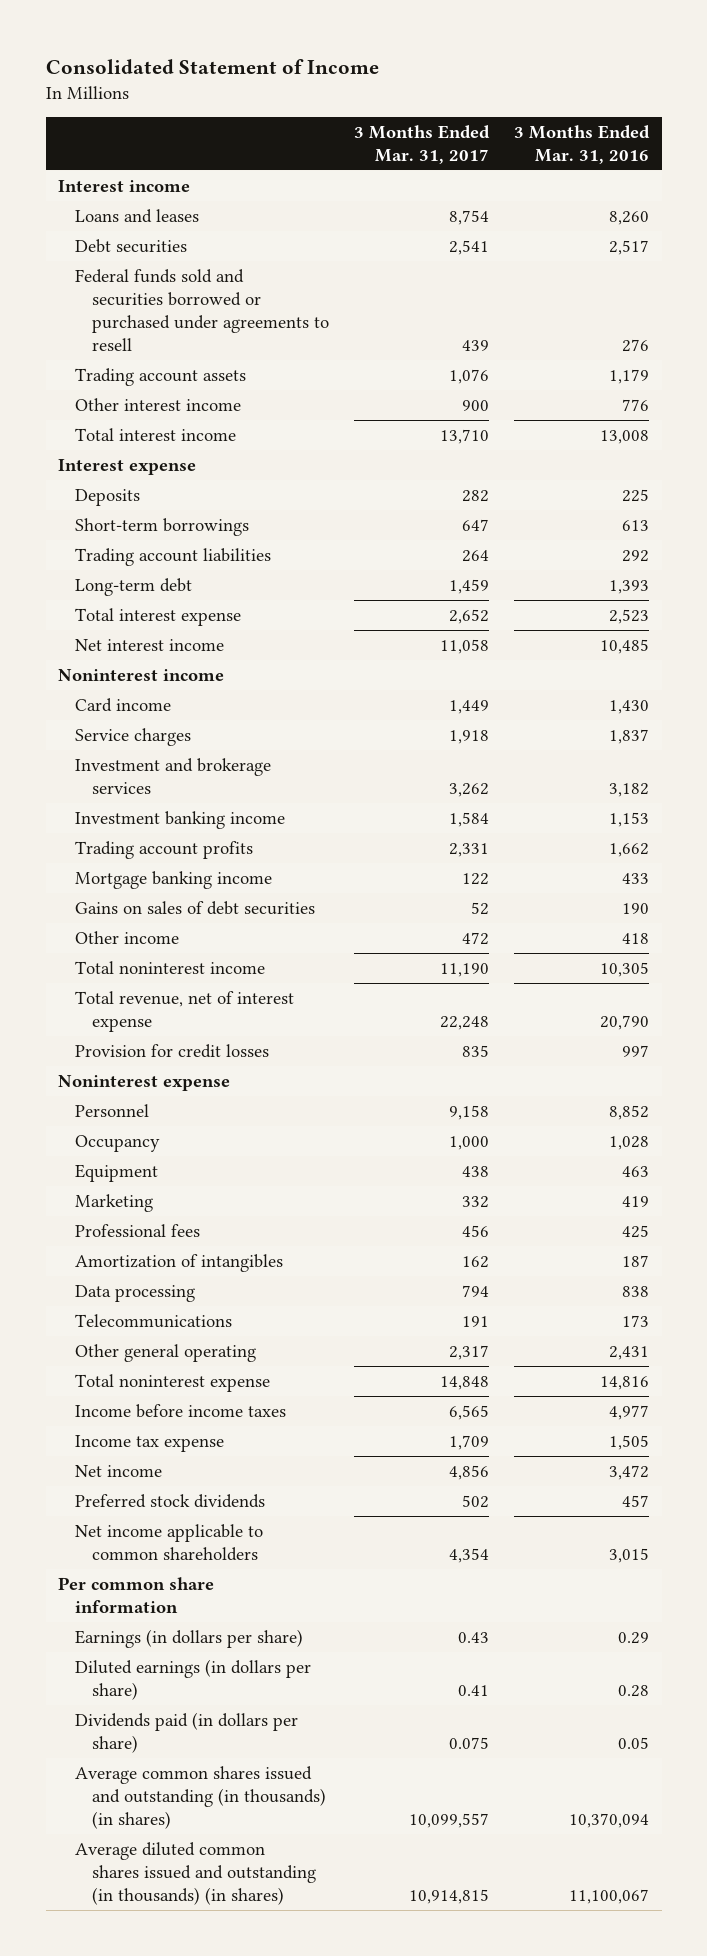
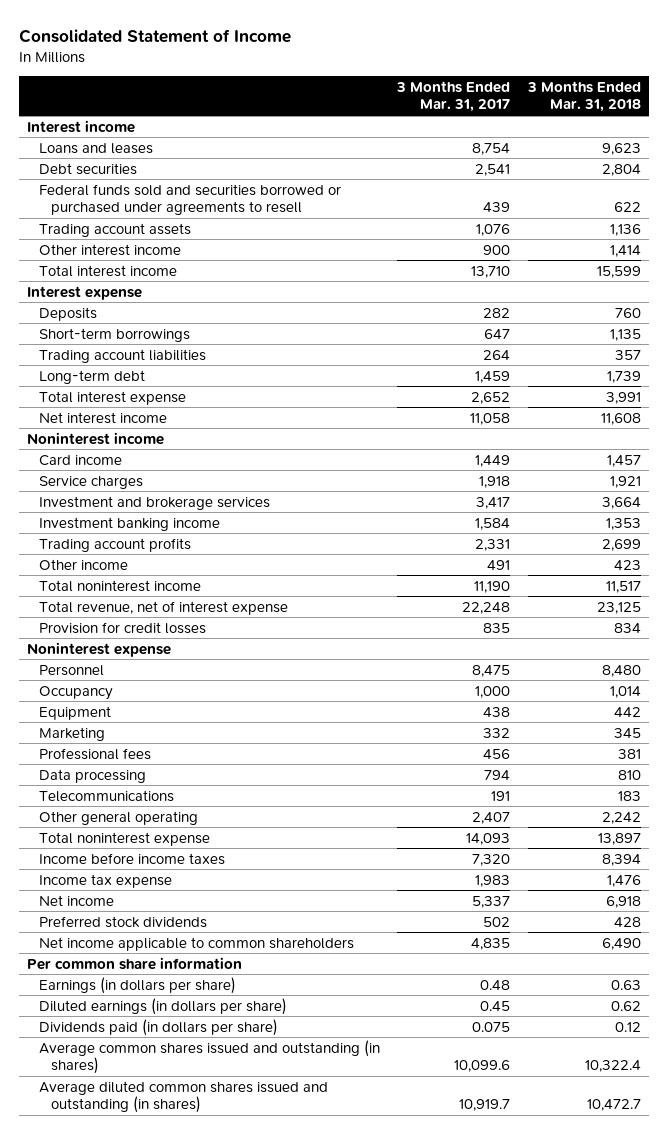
[513,125,650,165] 3 Months Ended Mar. 31, 2016 -> none
none -> [526,81,641,113] 3 Months Ended Mar. 31, 2018
[448,782,489,797] 3,262 -> [476,496,511,509] 3,417
[74,870,272,889] Mortgage banking income -> none
[74,900,315,915] Gains on sales of debt securities -> none
[461,931,489,945] 472 -> [487,559,511,570] 491
[448,1104,489,1120] 9,158 -> [472,664,511,677] 8,475
[74,1253,283,1272] Amortization of intangibles -> none
[448,1344,489,1360] 2,317 -> [472,811,511,824] 2,407
[439,1375,489,1390] 14,848 -> [466,832,511,845] 14,093
[448,1404,489,1420] 6,565 -> [472,853,511,866] 7,320
[448,1434,489,1450] 1,709 -> [475,874,511,887] 1,983
[448,1464,489,1480] 4,856 -> [472,895,511,908] 5,337
[448,1547,489,1563] 4,354 -> [471,937,511,950] 4,835
[457,1631,489,1643] 0.43 -> [480,979,511,990] 0.48
[457,1684,489,1696] 0.41 -> [480,1000,511,1011] 0.45
[74,1765,326,1829] Average common shares issued and outstanding (in thousands) (in shares) -> [39,1039,381,1074] Average common shares issued and outstanding (in shares)
[408,1812,489,1828] 10,099,557 -> [454,1059,511,1072] 10,099.6
[74,1841,316,1905] Average diluted common shares issued and outstanding (in thousands) (in shares) -> [39,1080,329,1113] Average diluted common shares issued and outstanding (in shares)
[408,1888,489,1904] 10,914,815 -> [459,1098,511,1111] 10,919.7

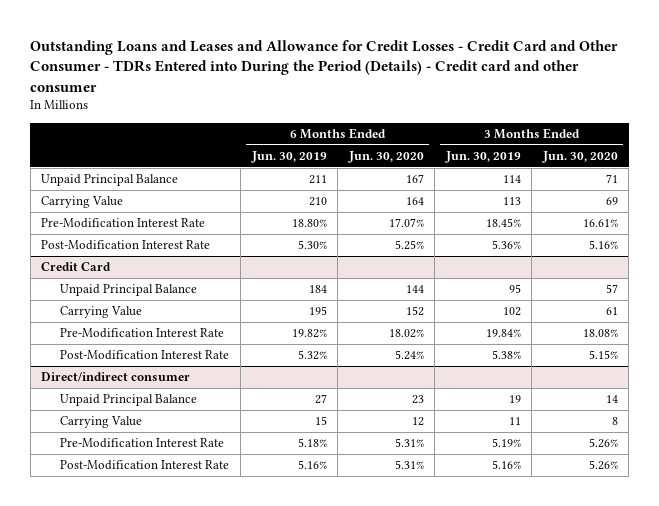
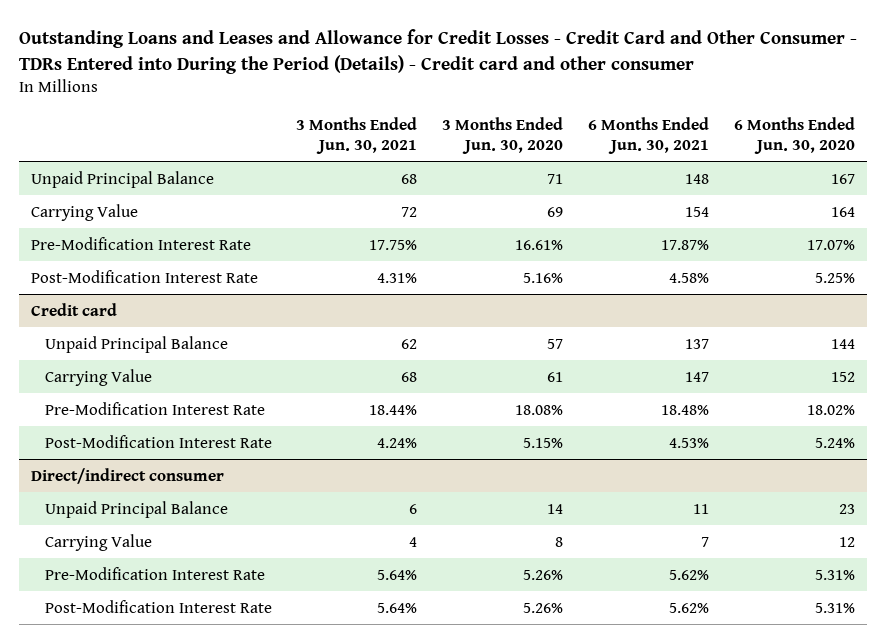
[250,150,327,163] Jun. 30, 2019 -> none
[444,150,521,163] Jun. 30, 2019 -> none
none -> [296,116,418,154] 3 Months Ended Jun. 30, 2021
none -> [587,116,709,154] 6 Months Ended Jun. 30, 2021
[41,262,112,272] Credit Card -> [31,302,118,316] Credit card

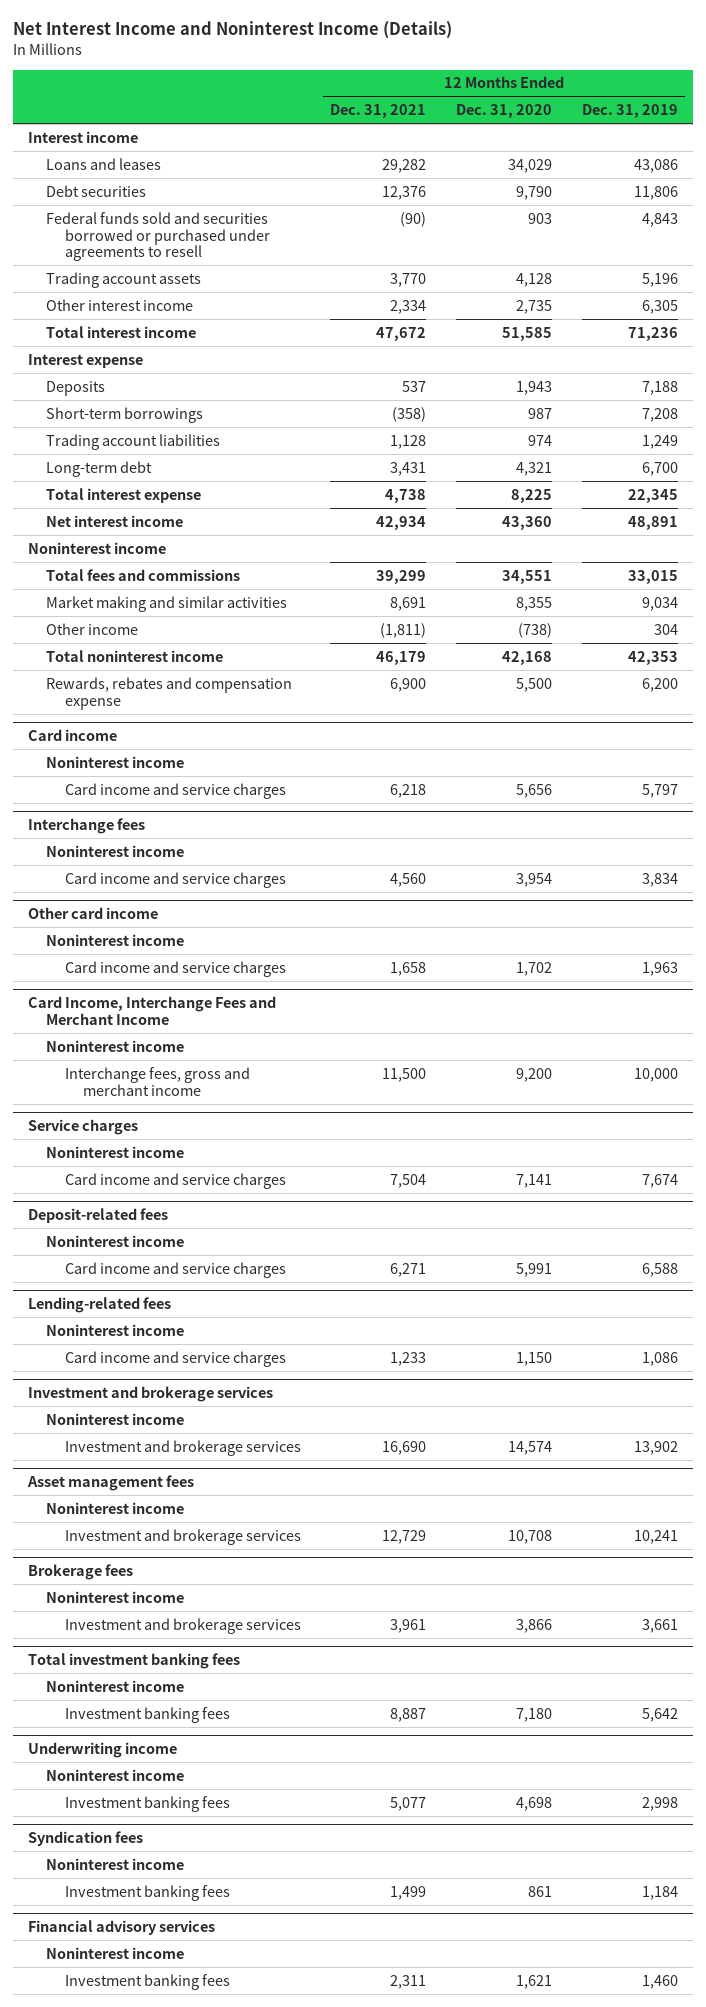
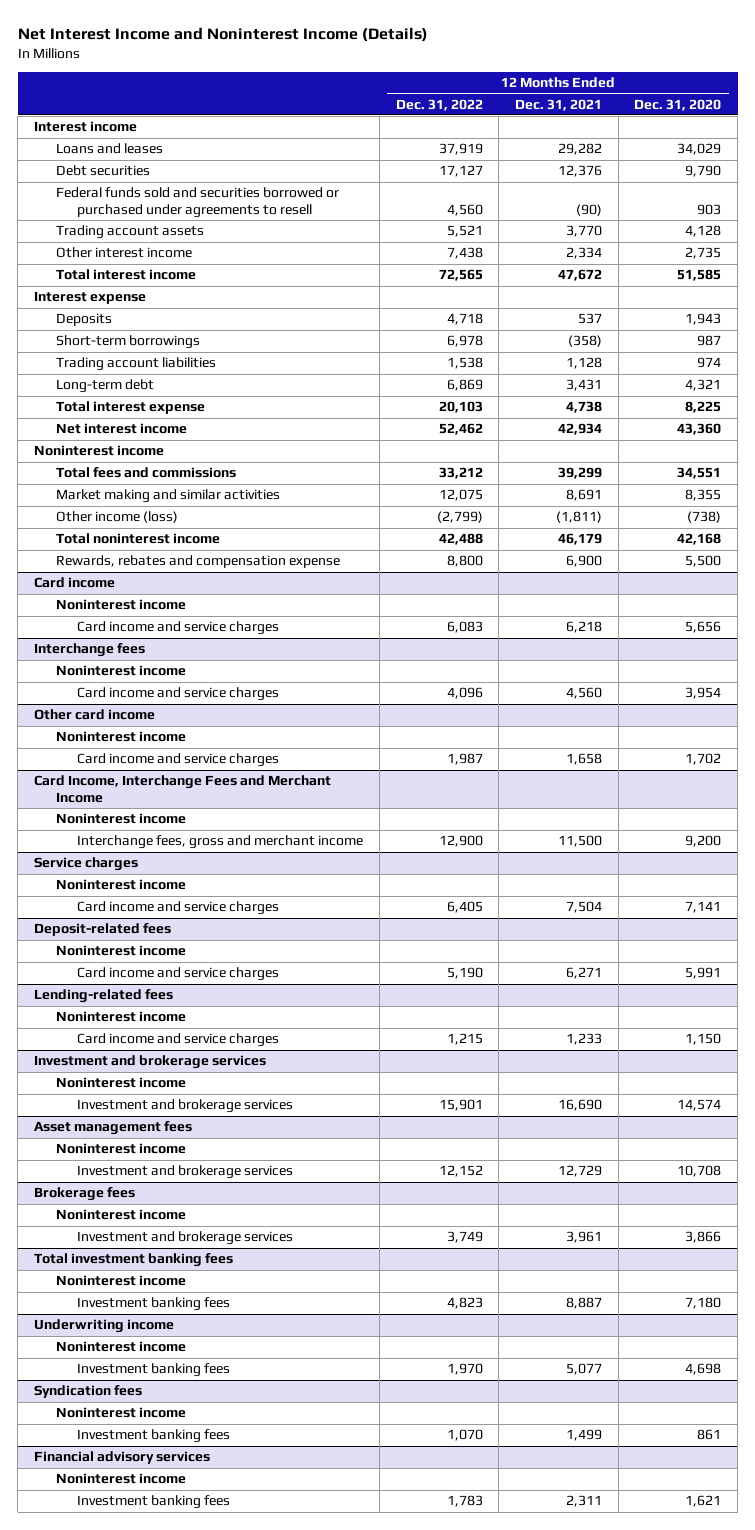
[581,104,678,119] Dec. 31, 2019 -> none
none -> [395,98,483,111] Dec. 31, 2022
[46,622,139,635] Other income -> [55,511,178,524] Other income (loss)

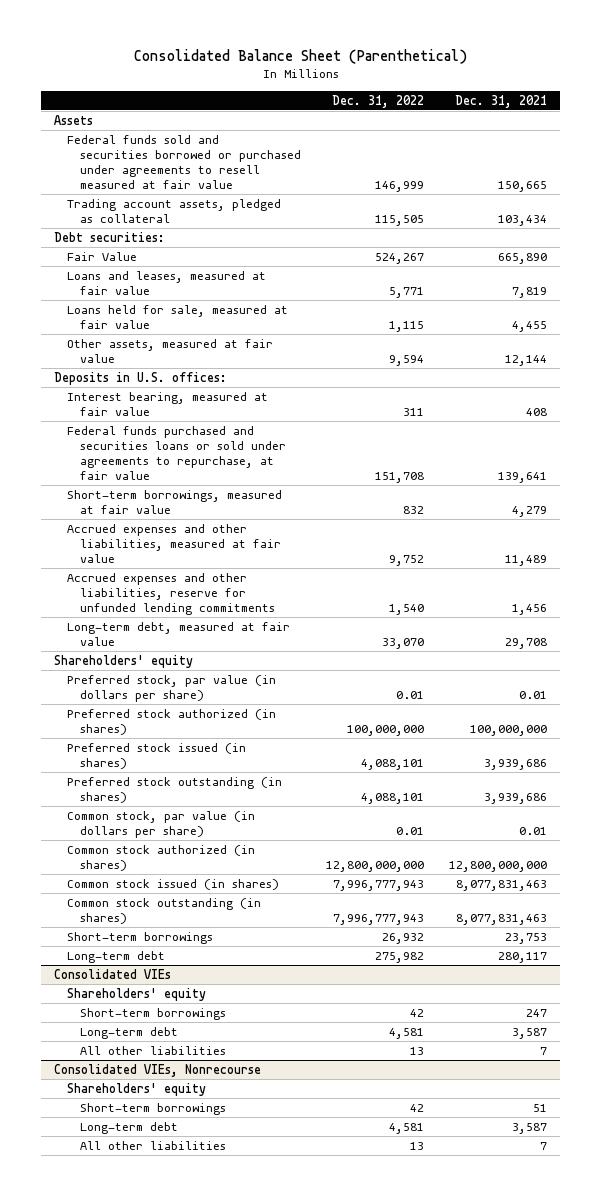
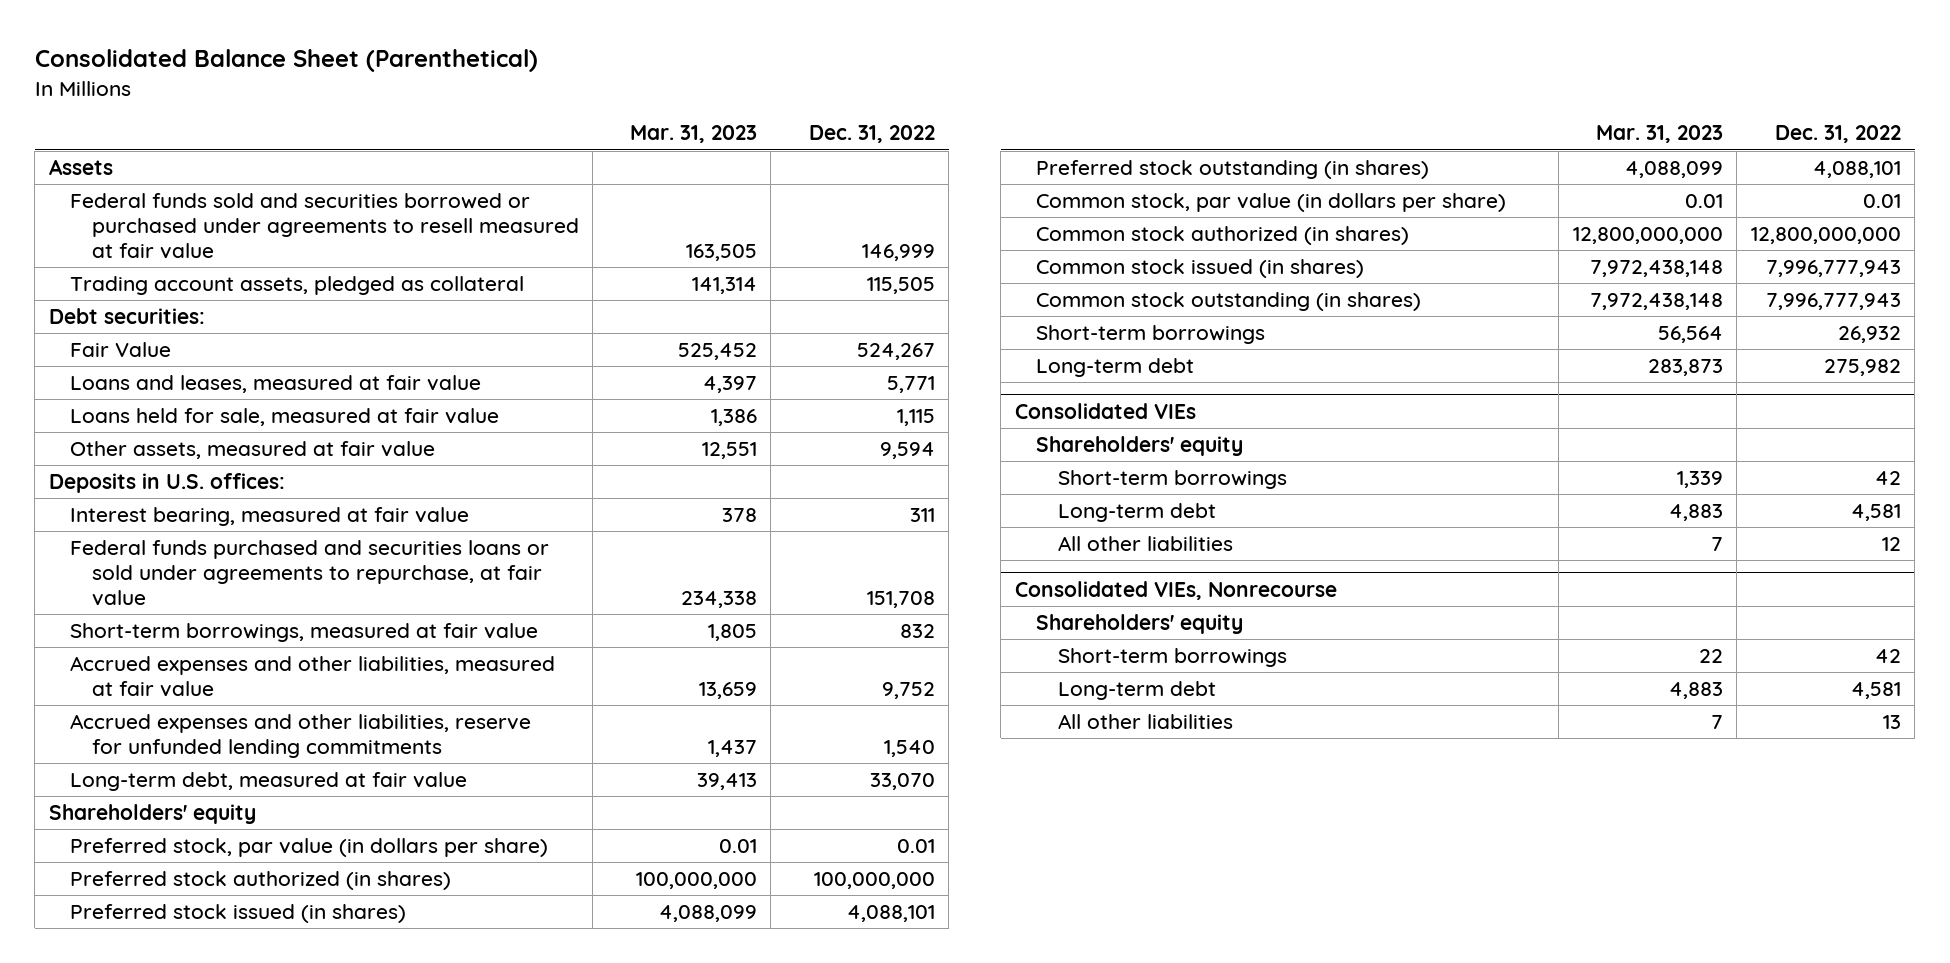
[455,94,548,108] Dec. 31, 2021 -> none
none -> [629,125,757,144] Mar. 31, 2023
[410,1046,425,1055] 13 -> [1881,537,1901,552] 12

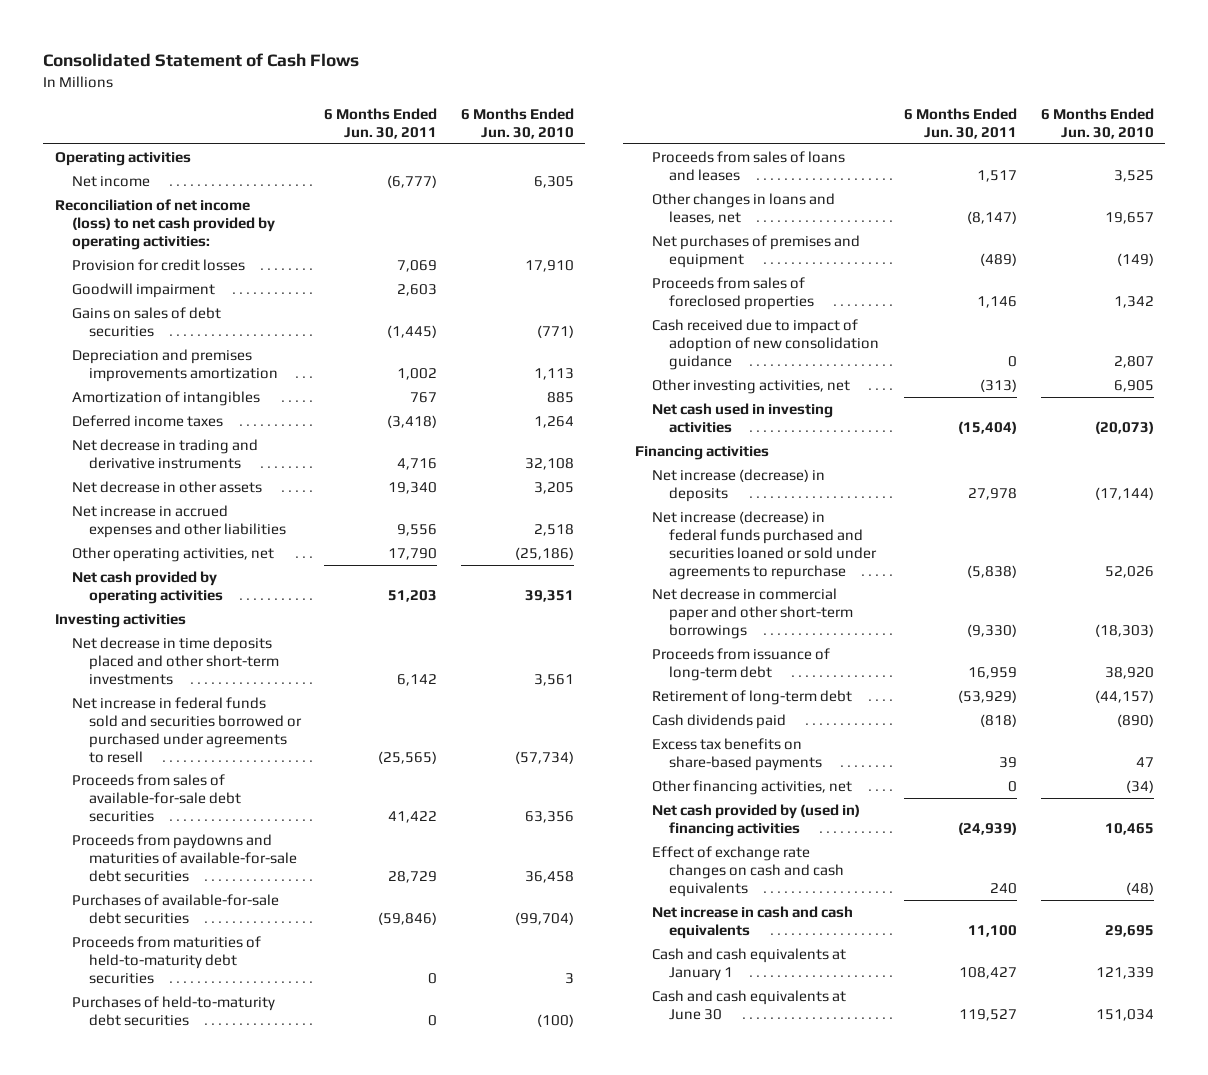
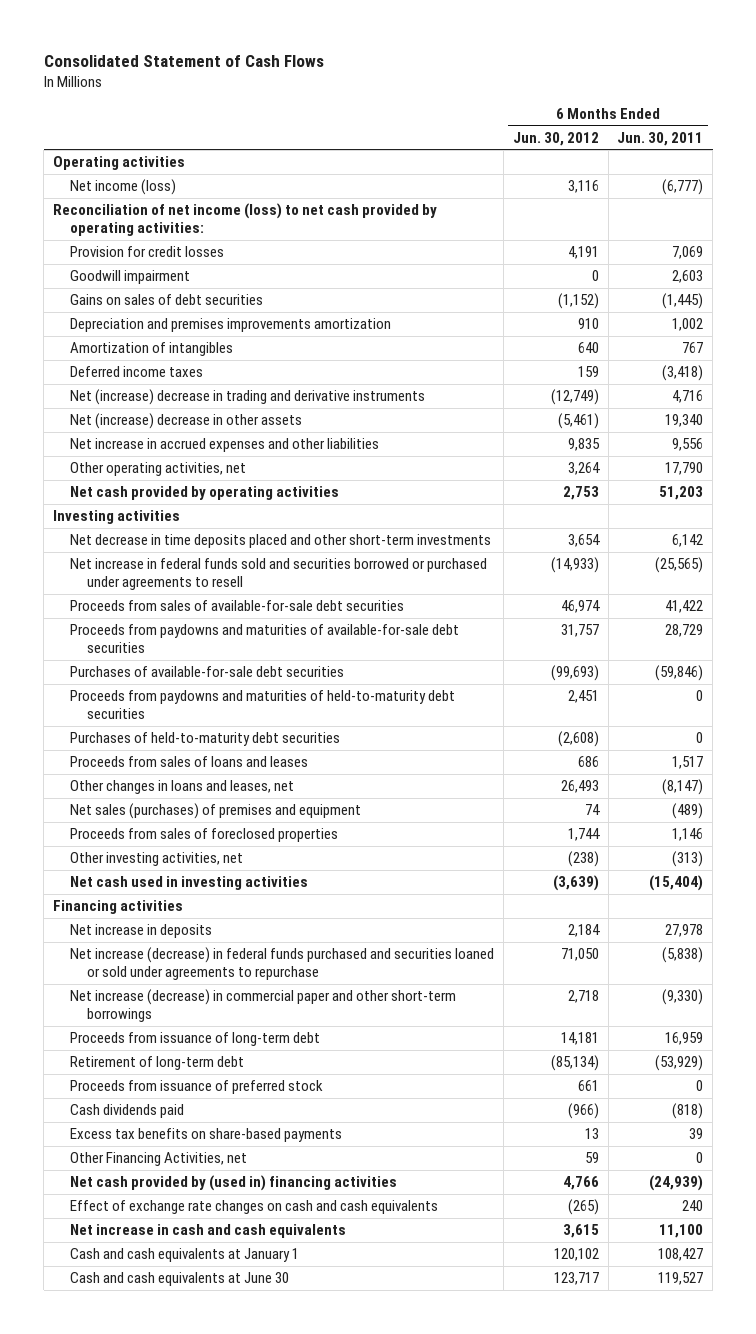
[460,107,574,139] 6 Months Ended Jun. 30, 2010 -> none
none -> [512,131,599,146] Jun. 30, 2012
[71,175,150,187] Net income -> [69,179,176,196] Net income (loss)
[71,438,258,469] Net decrease in trading and derivative instruments -> [69,389,425,406] Net (increase) decrease in trading and derivative instruments
[71,480,262,493] Net decrease in other assets -> [69,413,302,430] Net (increase) decrease in other assets
[71,935,261,984] Proceeds from maturities of held-to-maturity debt securities -> [69,690,455,720] Proceeds from paydowns and maturities of held-to-maturity debt securities
[651,234,860,268] Net purchases of premises and equipment -> [69,803,361,820] Net sales (purchases) of premises and equipment
[651,318,879,370] Cash received due to impact of adoption of new consolidation guidance -> none
[651,468,825,502] Net increase (decrease) in deposits -> [69,924,212,939] Net increase in deposits
[651,587,853,639] Net decrease in commercial paper and other short-term borrowings -> [69,989,456,1023] Net increase (decrease) in commercial paper and other short-term borrowings
none -> [69,1080,323,1095] Proceeds from issuance of preferred stock
[651,779,852,795] Other financing activities, net -> [69,1152,247,1167] Other Financing Activities, net

